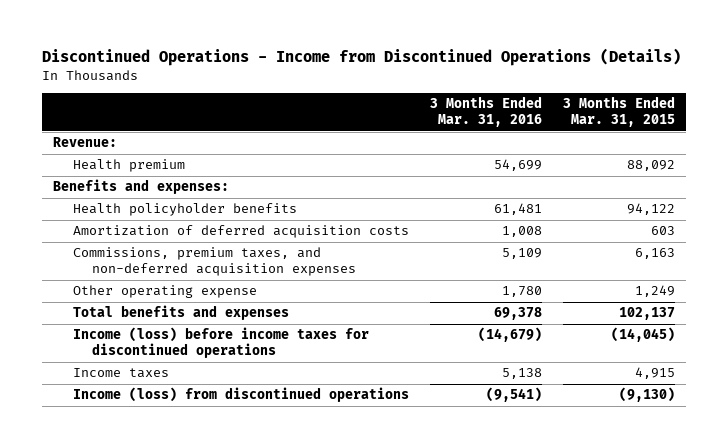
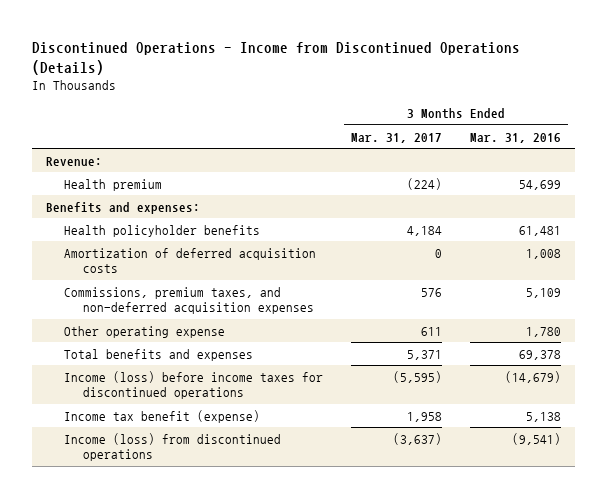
[563,96,676,128] 3 Months Ended Mar. 31, 2015 -> none
none -> [351,132,443,143] Mar. 31, 2017
[72,368,169,379] Income taxes -> [64,409,261,423] Income tax benefit (expense)

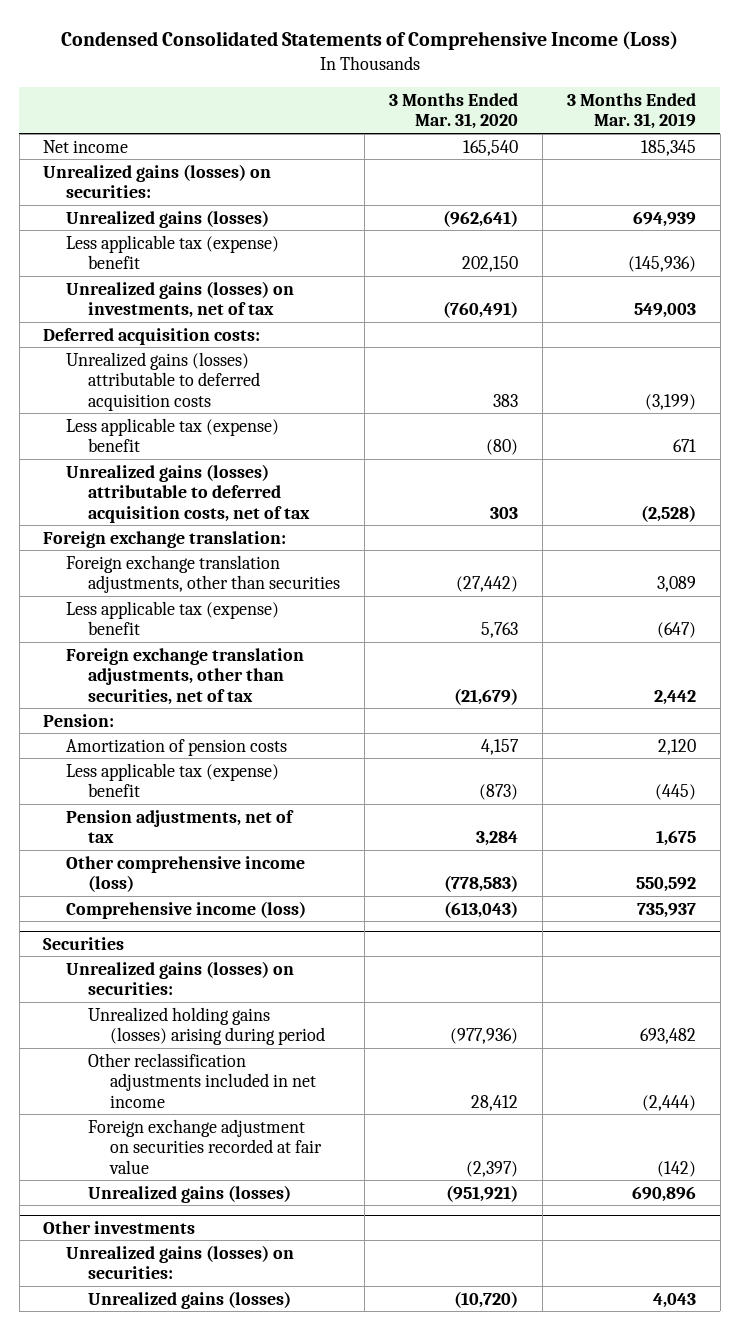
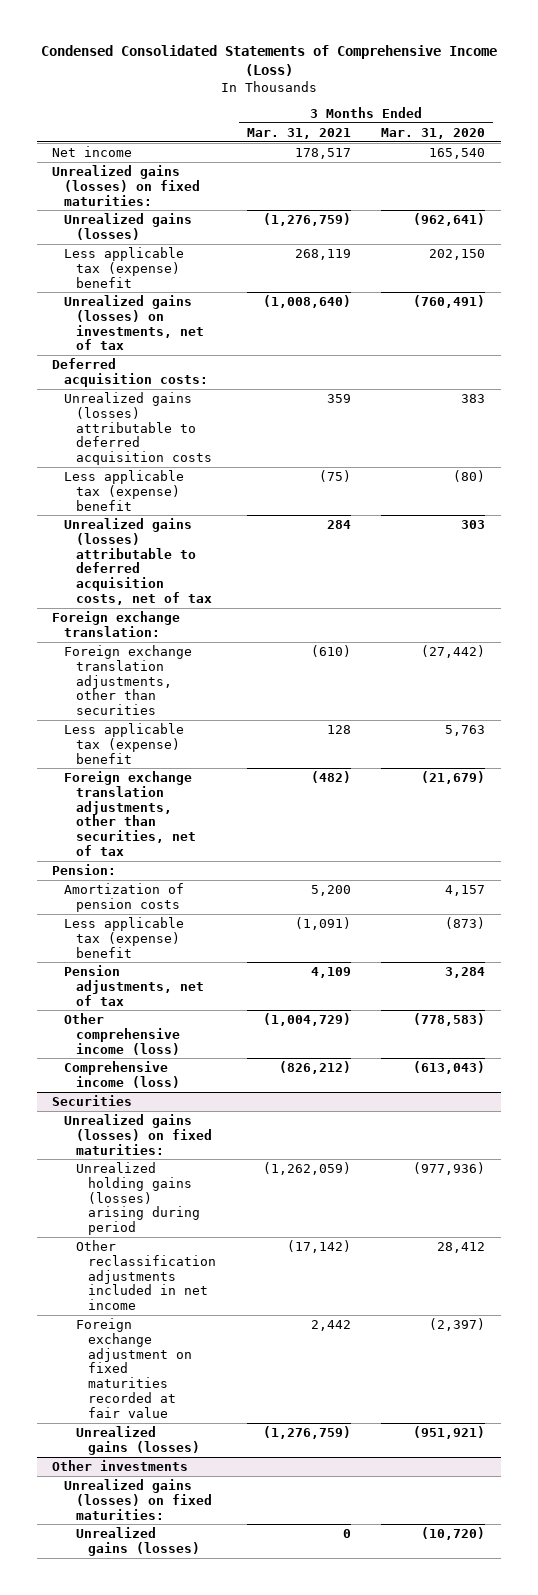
[566,92,696,130] 3 Months Ended Mar. 31, 2019 -> none
none -> [246,127,351,139] Mar. 31, 2021
[43,163,272,199] Unrealized gains (losses) on securities: -> [52,164,201,206] Unrealized gains (losses) on fixed maturities:
[65,960,294,996] Unrealized gains (losses) on securities: -> [64,1113,213,1155] Unrealized gains (losses) on fixed maturities:
[87,1118,322,1174] Foreign exchange adjustment on securities recorded at fair value -> [76,1317,193,1419] Foreign exchange adjustment on fixed maturities recorded at fair value
[65,1244,294,1280] Unrealized gains (losses) on securities: -> [64,1478,213,1520] Unrealized gains (losses) on fixed maturities:

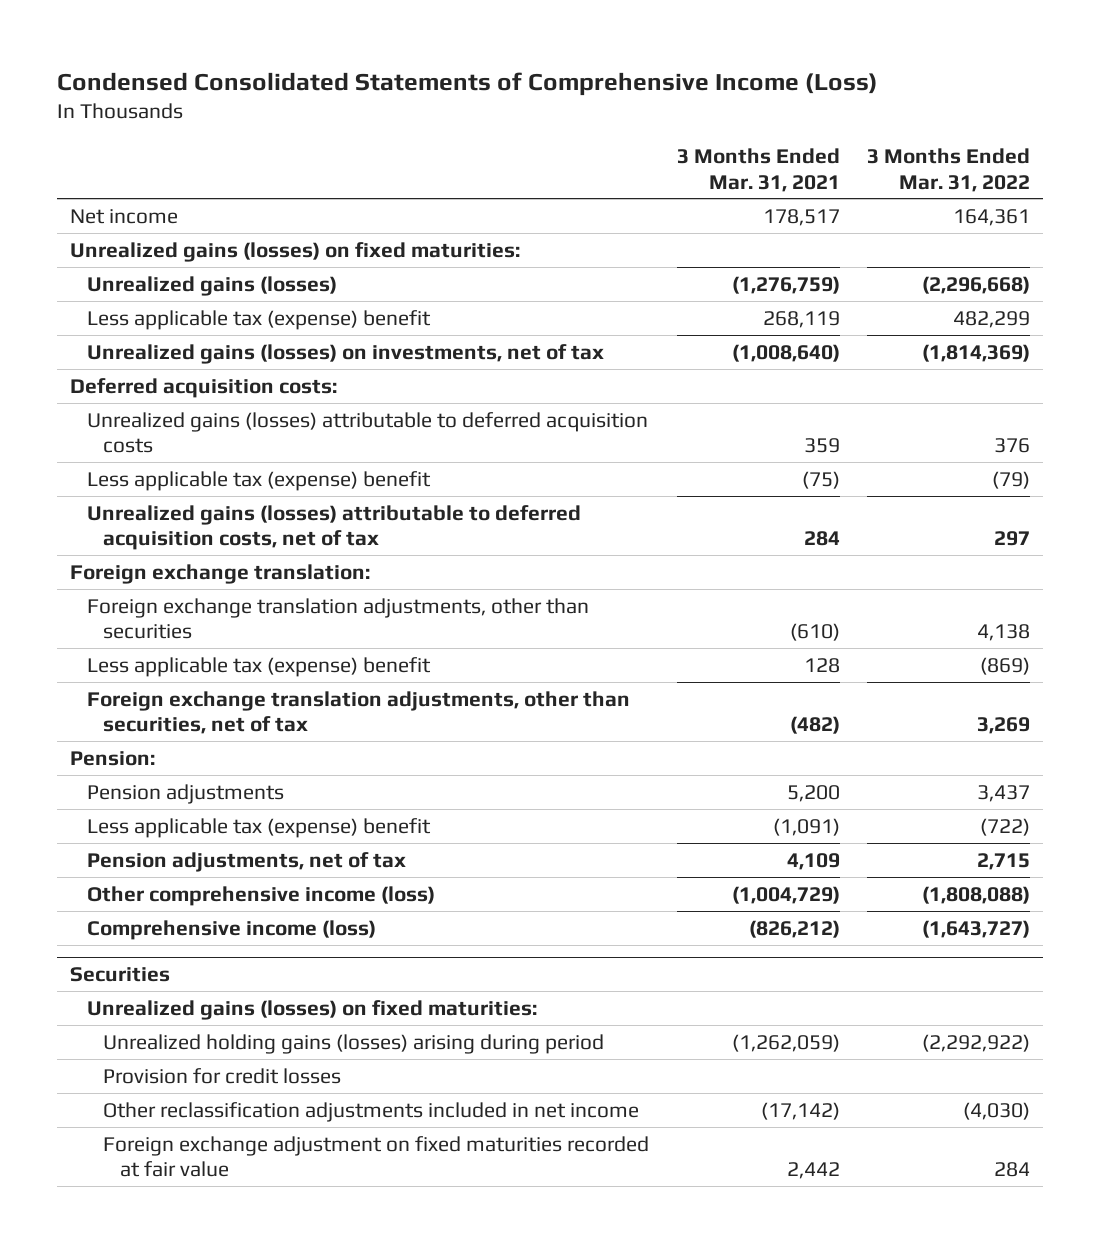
[381,127,486,139] Mar. 31, 2020 -> none
none -> [866,147,1030,192] 3 Months Ended Mar. 31, 2022
[64,882,185,912] Amortization of pension costs -> [86,783,284,804] Pension adjustments
none -> [103,1067,342,1084] Provision for credit losses
[76,1425,201,1455] Unrealized gains (losses) -> none
[52,1459,189,1471] Other investments -> none
[64,1478,213,1520] Unrealized gains (losses) on fixed maturities: -> none
[76,1526,201,1556] Unrealized gains (losses) -> none

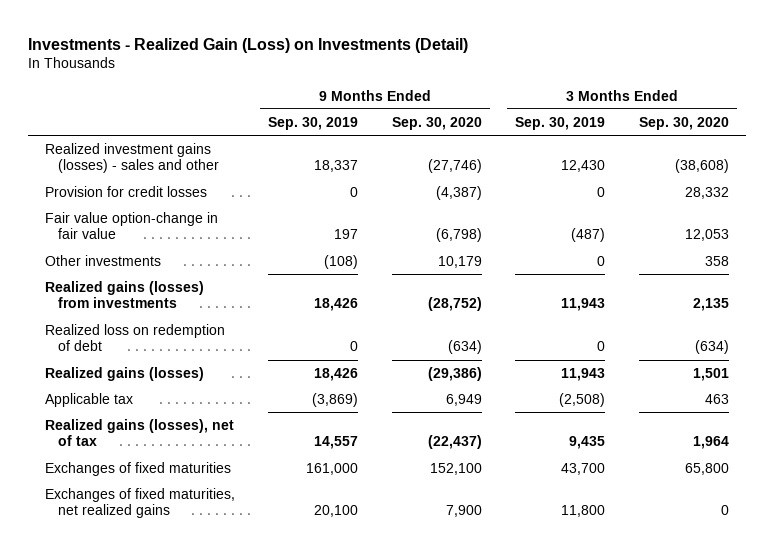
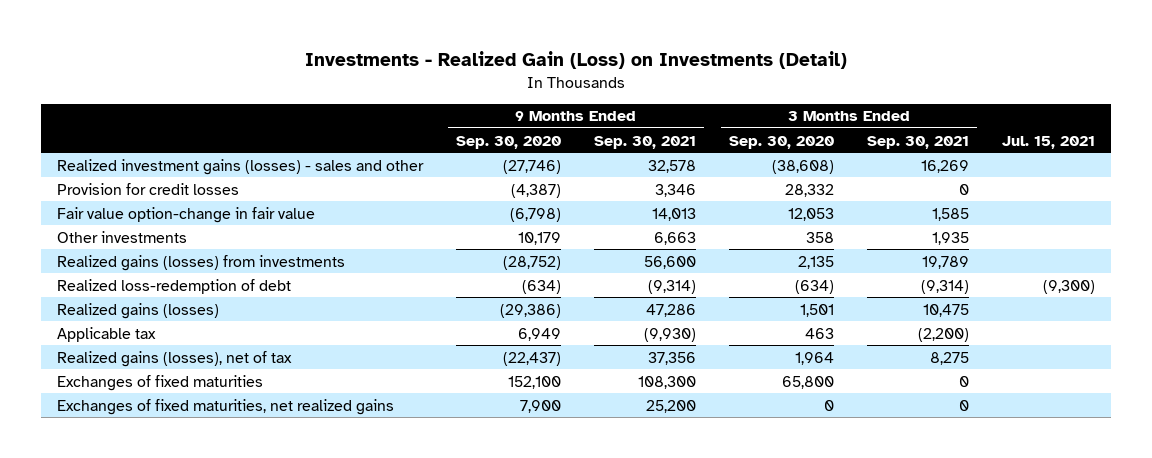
[268,116,359,130] Sep. 30, 2019 -> none
[515,116,606,130] Sep. 30, 2019 -> none
none -> [594,135,697,149] Sep. 30, 2021
none -> [866,135,969,149] Sep. 30, 2021
none -> [1001,135,1095,149] Jul. 15, 2021
[44,324,225,352] Realized loss on redemption of debt -> [57,278,292,294] Realized loss-redemption of debt

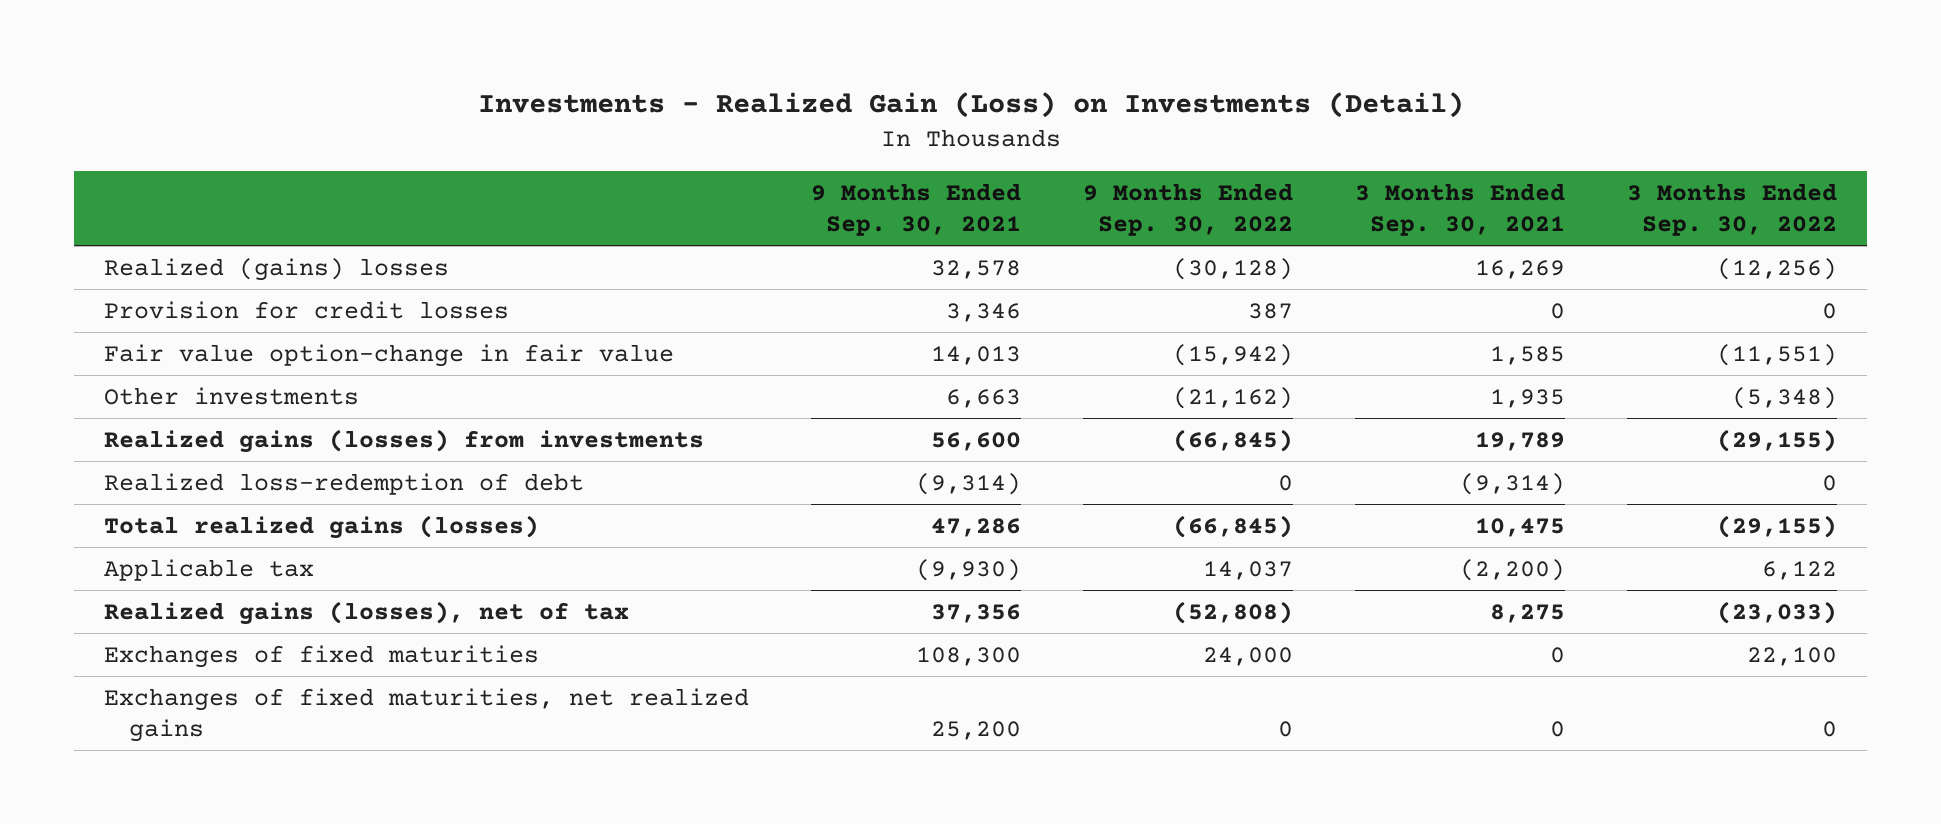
[456,135,562,149] Sep. 30, 2020 -> none
[729,135,835,149] Sep. 30, 2020 -> none
[1001,135,1095,149] Jul. 15, 2021 -> none
none -> [1083,183,1294,236] 9 Months Ended Sep. 30, 2022
none -> [1626,183,1837,236] 3 Months Ended Sep. 30, 2022
[57,158,425,175] Realized investment gains (losses) - sales and other -> [104,257,450,281] Realized (gains) losses
[57,302,220,319] Realized gains (losses) -> [104,514,540,539] Total realized gains (losses)

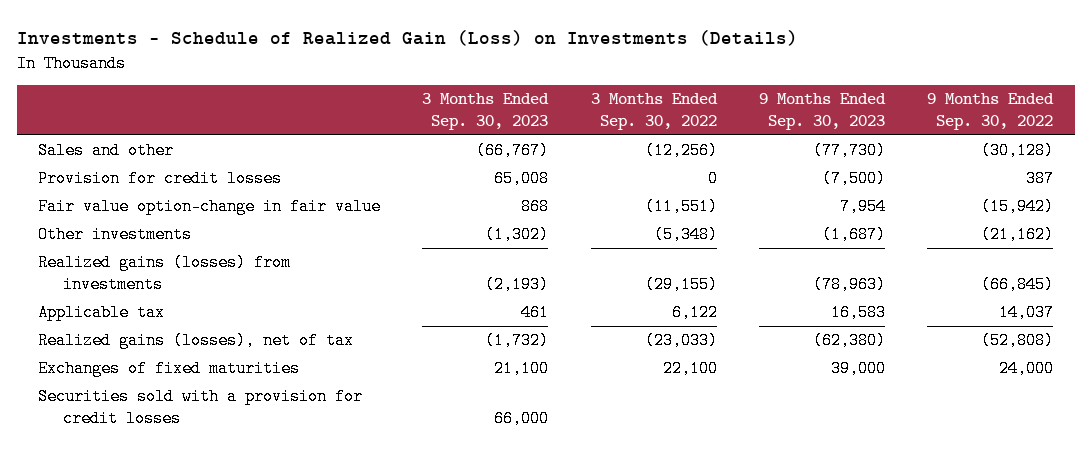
[477,92,1464,119] Investments - Realized Gain (Loss) on Investments (Detail) -> [16,29,798,46] Investments - Schedule of Realized Gain (Loss) on Investments (Details)
[811,183,1022,236] 9 Months Ended Sep. 30, 2021 -> none
[1354,183,1565,236] 3 Months Ended Sep. 30, 2021 -> none
none -> [422,93,550,131] 3 Months Ended Sep. 30, 2023
none -> [759,93,887,131] 9 Months Ended Sep. 30, 2023
[104,257,450,281] Realized (gains) losses -> [37,142,174,160] Sales and other
[104,472,585,495] Realized loss-redemption of debt -> none
[104,514,540,539] Total realized gains (losses) -> none
[104,687,750,742] Exchanges of fixed maturities, net realized gains -> none
none -> [37,388,363,428] Securities sold with a provision for credit losses

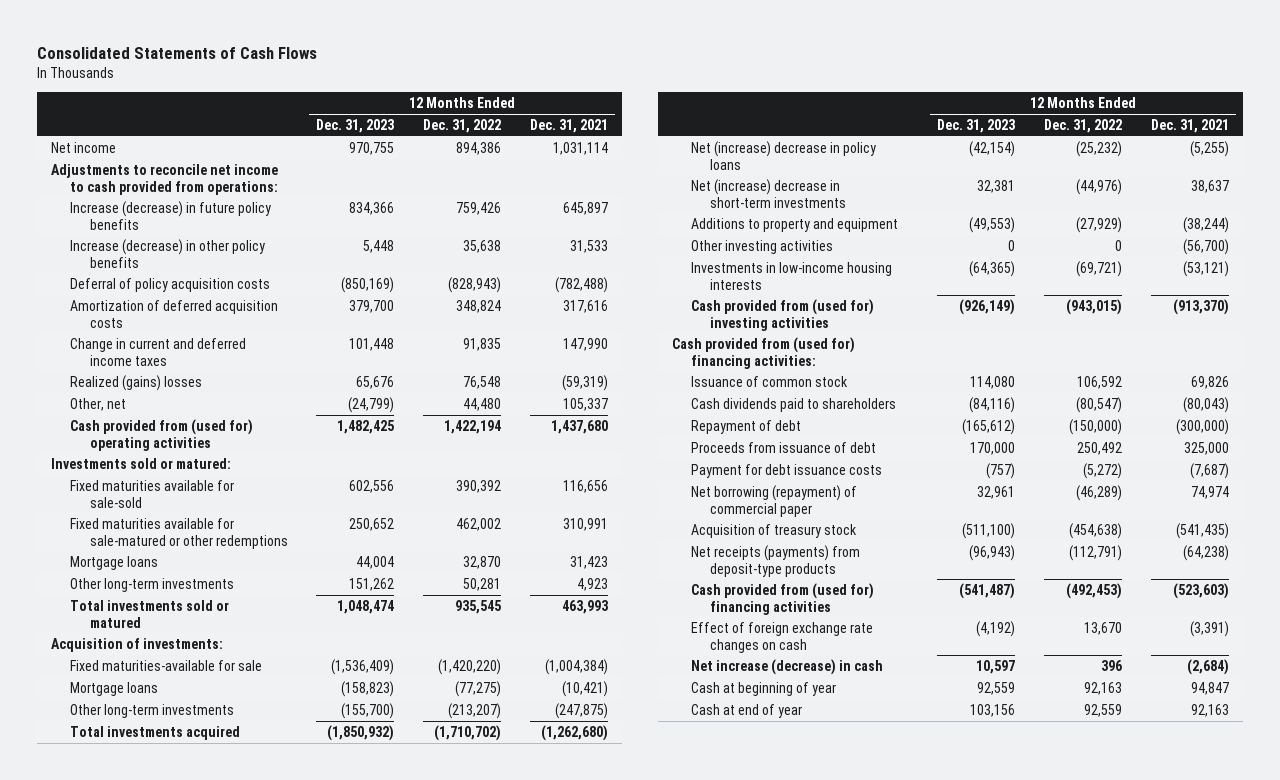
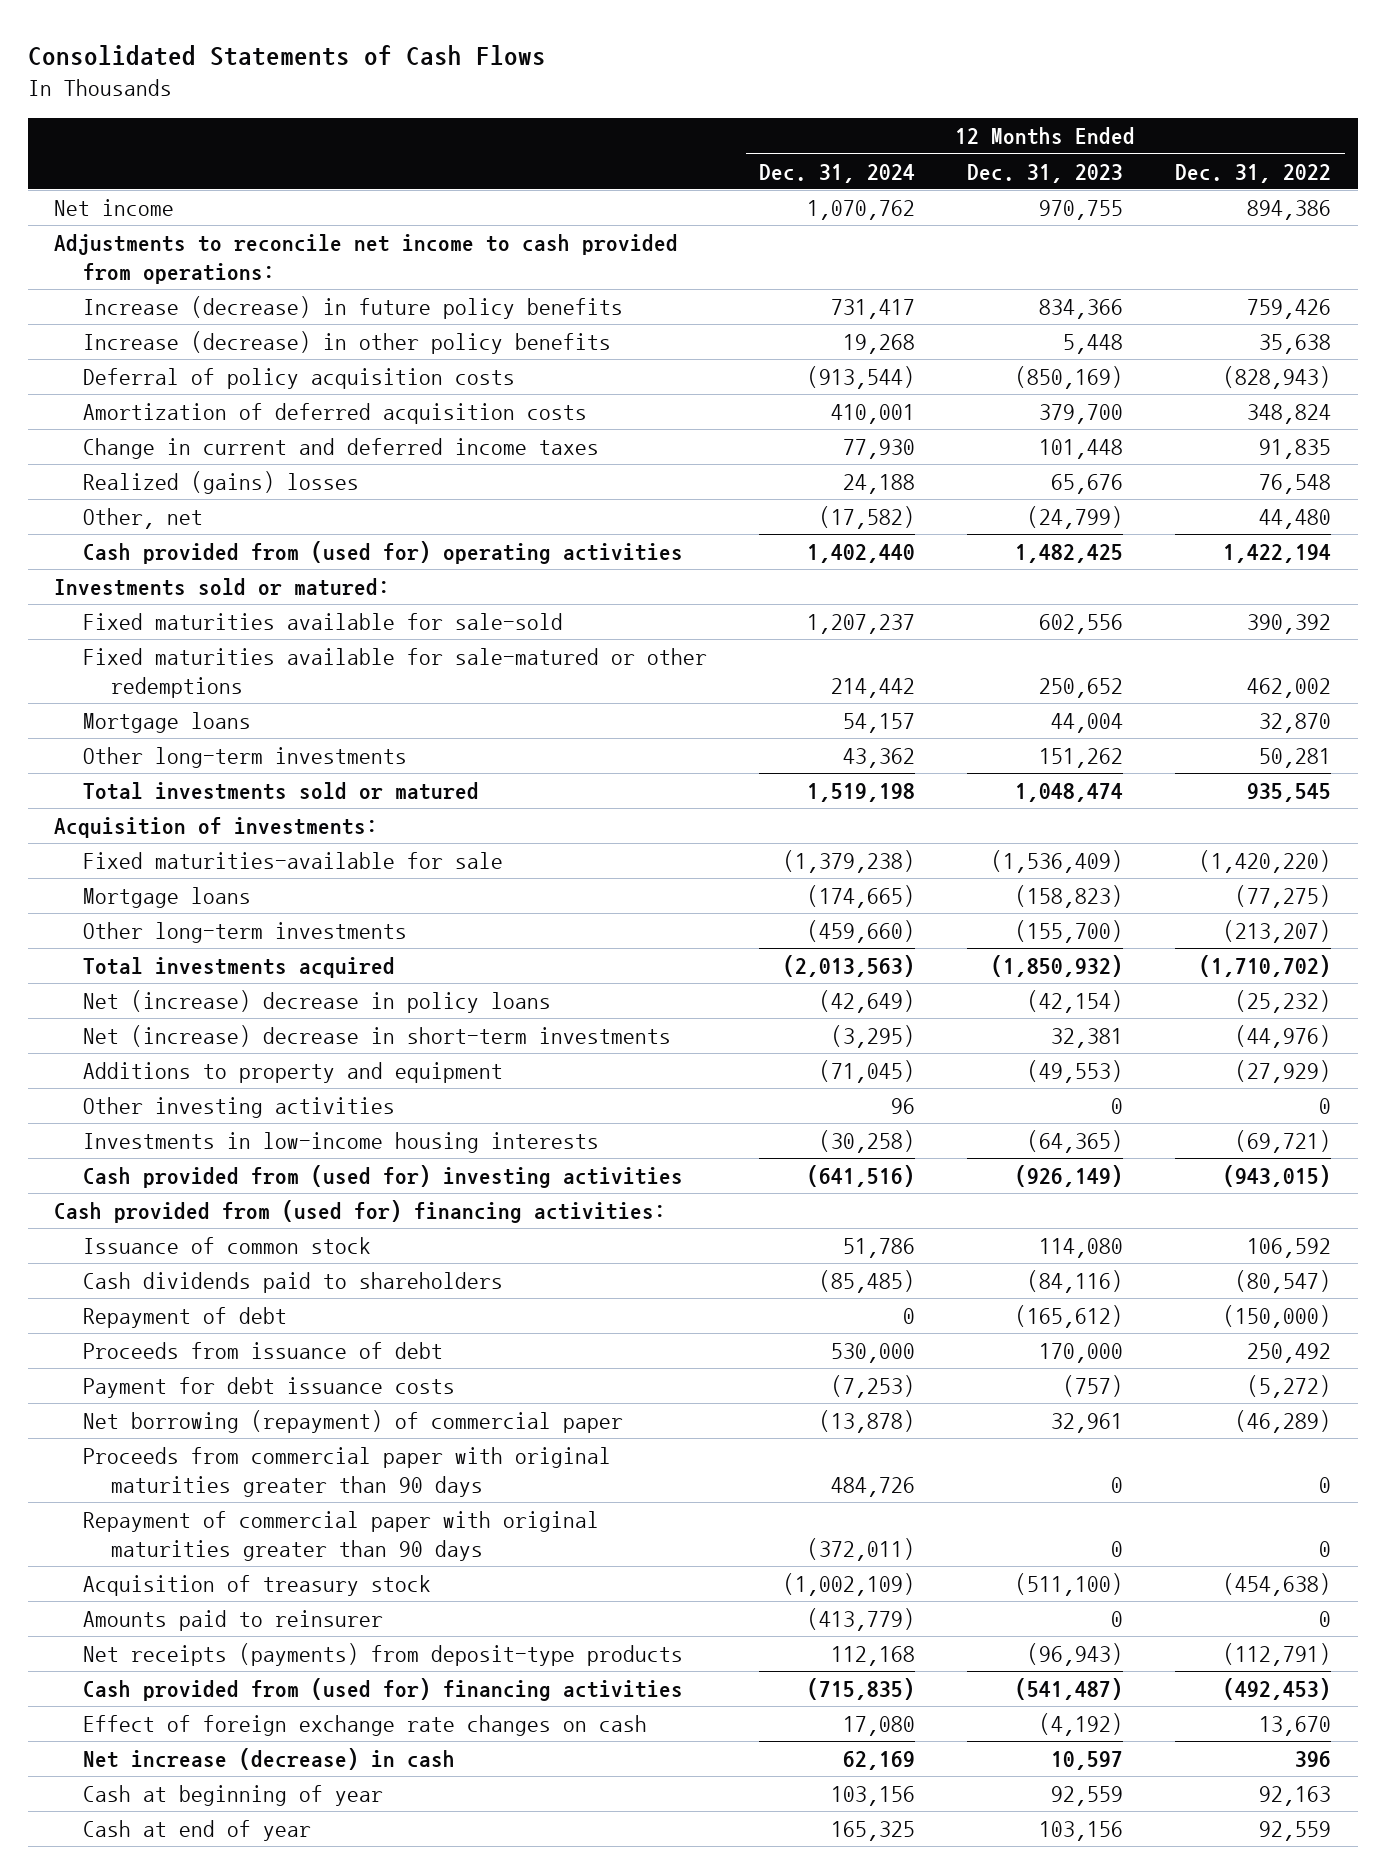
[529,118,608,133] Dec. 31, 2021 -> none
none -> [758,163,915,183] Dec. 31, 2024
none -> [82,1447,611,1497] Proceeds from commercial paper with original maturities greater than 90 days
none -> [82,1511,599,1561] Repayment of commercial paper with original maturities greater than 90 days
none -> [82,1610,383,1632] Amounts paid to reinsurer

